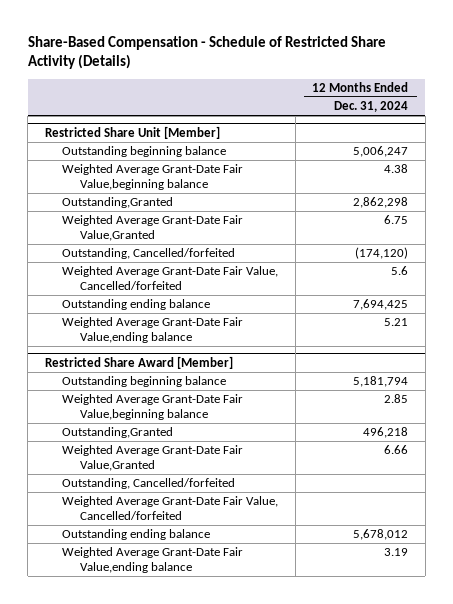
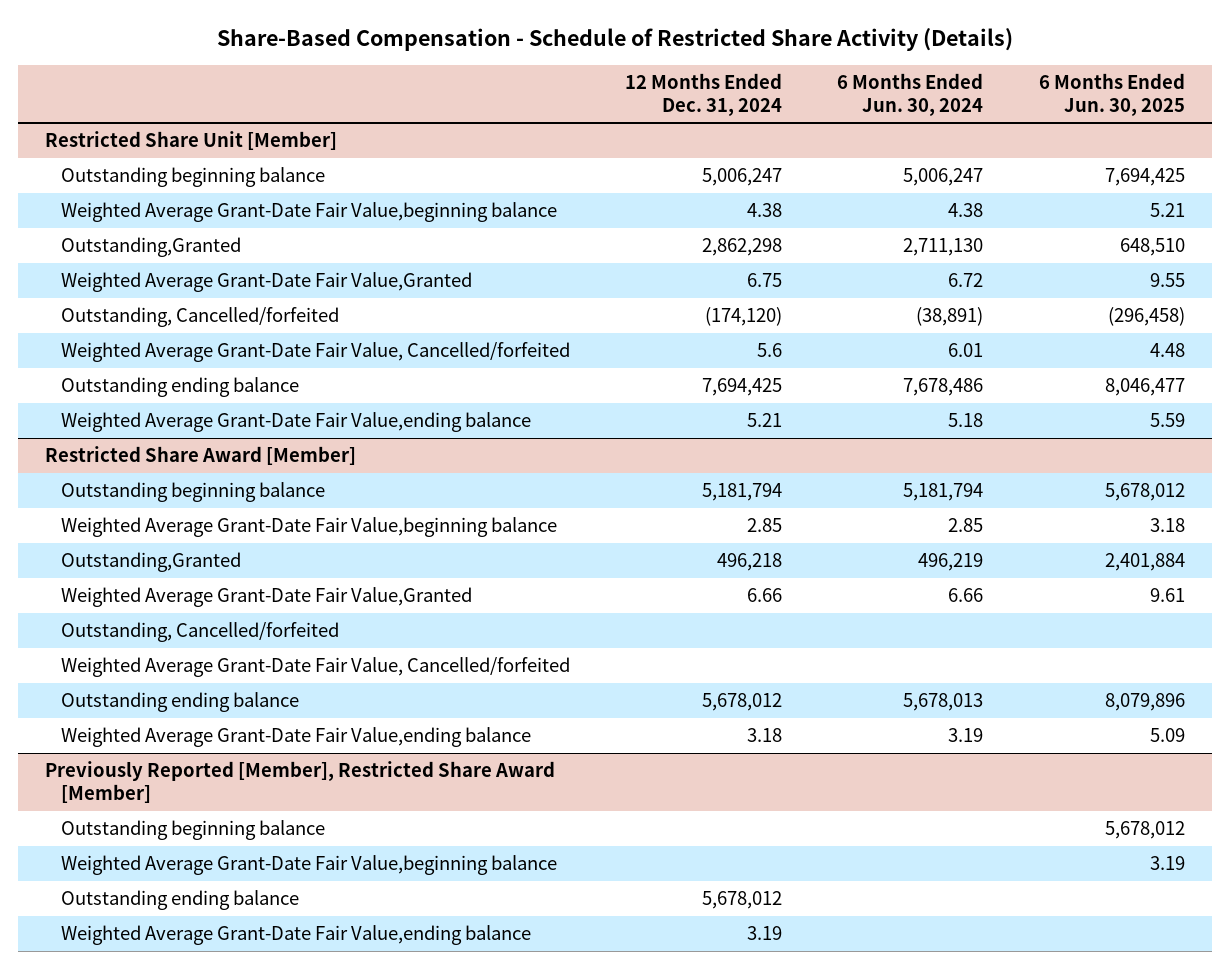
none -> [837,73,984,116] 6 Months Ended Jun. 30, 2024
none -> [1038,73,1185,116] 6 Months Ended Jun. 30, 2025
none -> [60,727,531,748] Weighted Average Grant-Date Fair Value,ending balance
none -> [45,761,556,803] Previously Reported [Member], Restricted Share Award [Member]
none -> [60,820,325,841] Outstanding beginning balance
none -> [60,855,557,876] Weighted Average Grant-Date Fair Value,beginning balance
none -> [60,890,299,911] Outstanding ending balance

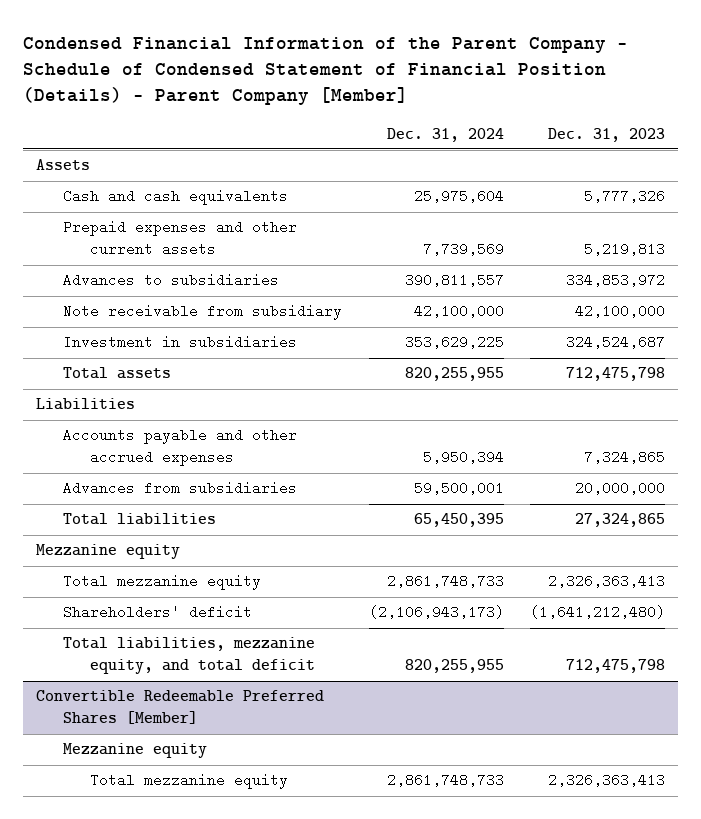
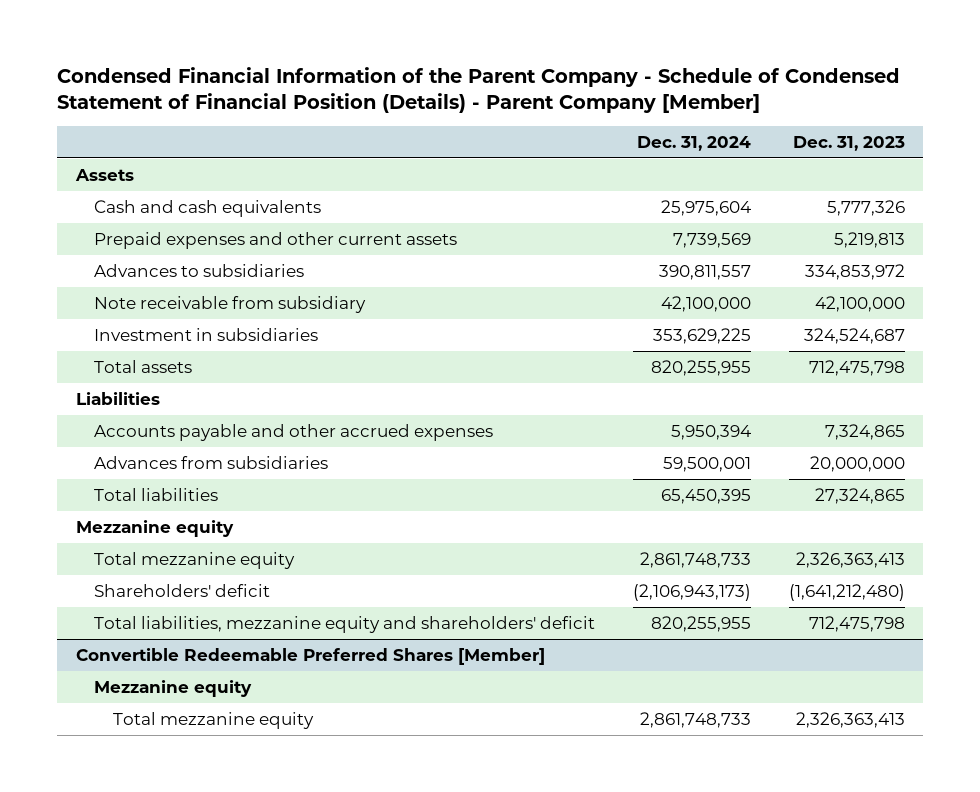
[63,637,316,675] Total liabilities, mezzanine equity, and total deficit -> [94,615,596,633] Total liabilities, mezzanine equity and shareholders' deficit

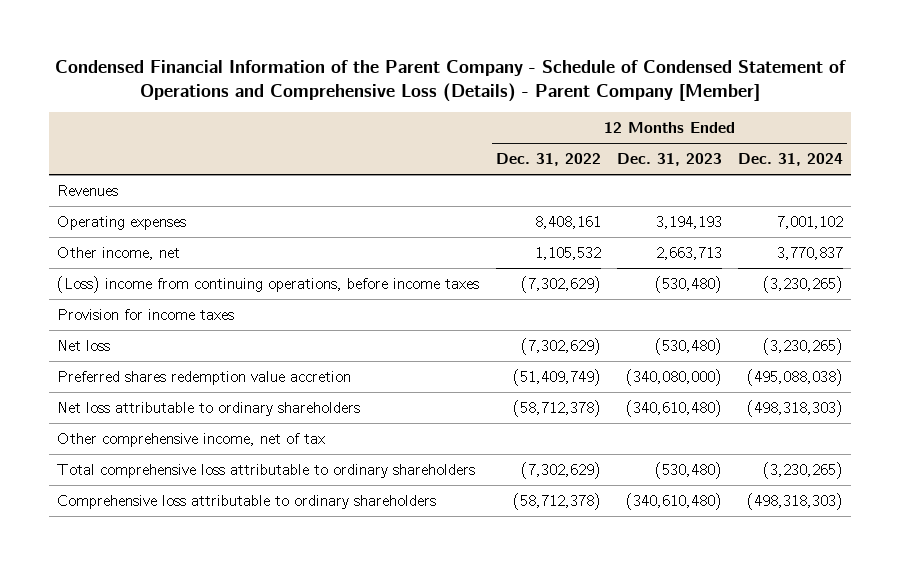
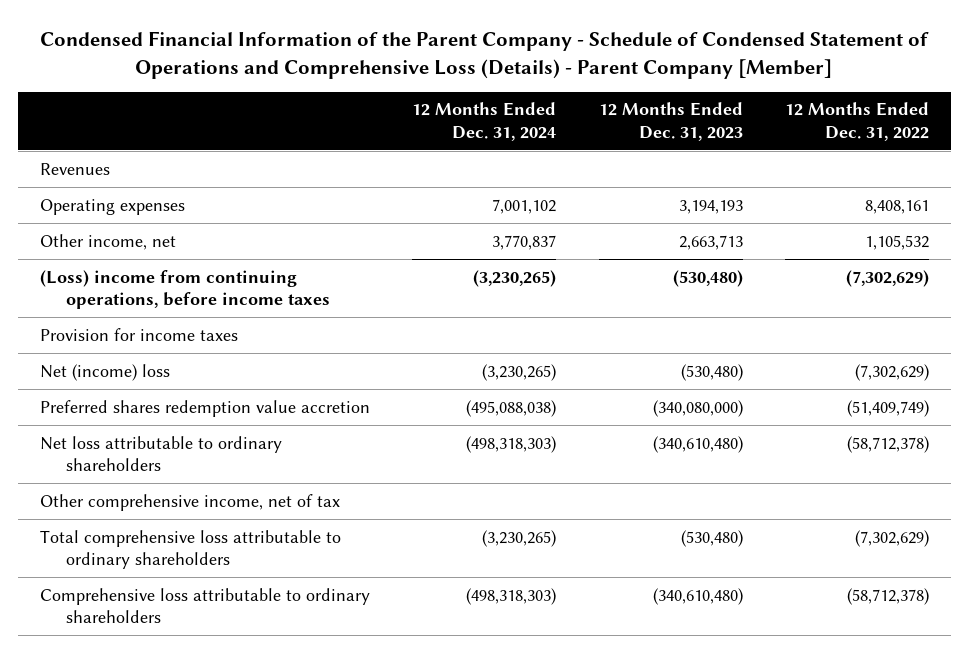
[57,339,111,351] Net loss -> [39,363,170,381] Net (income) loss

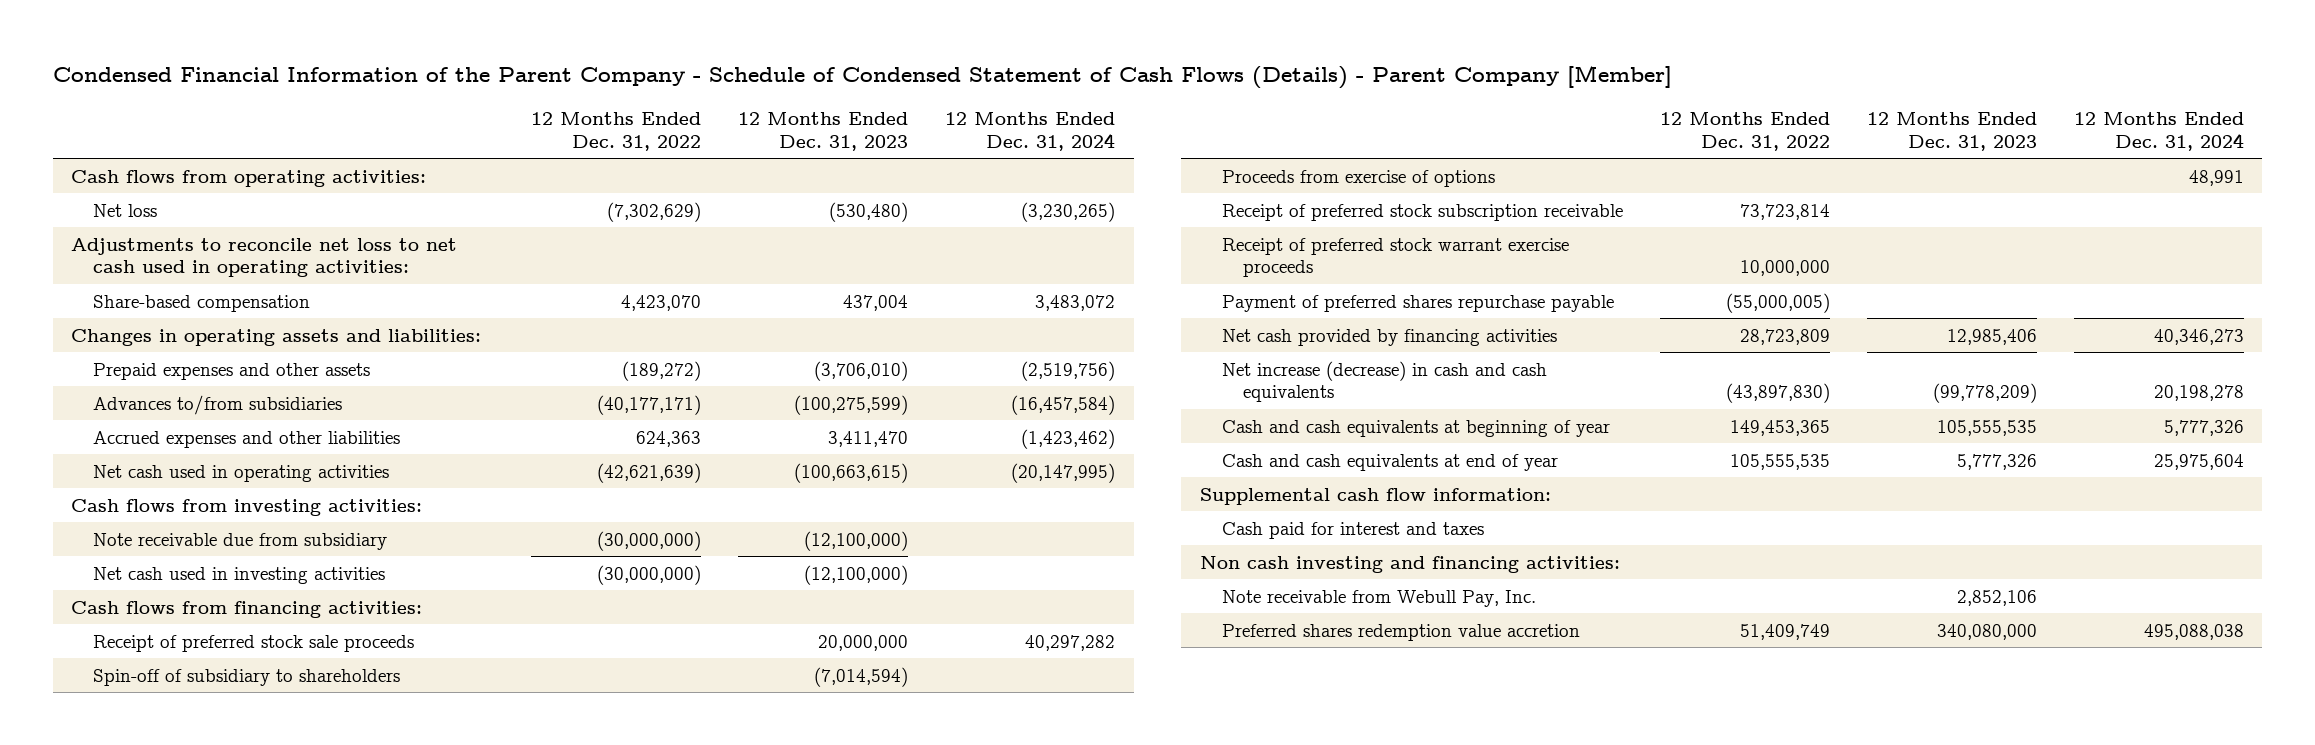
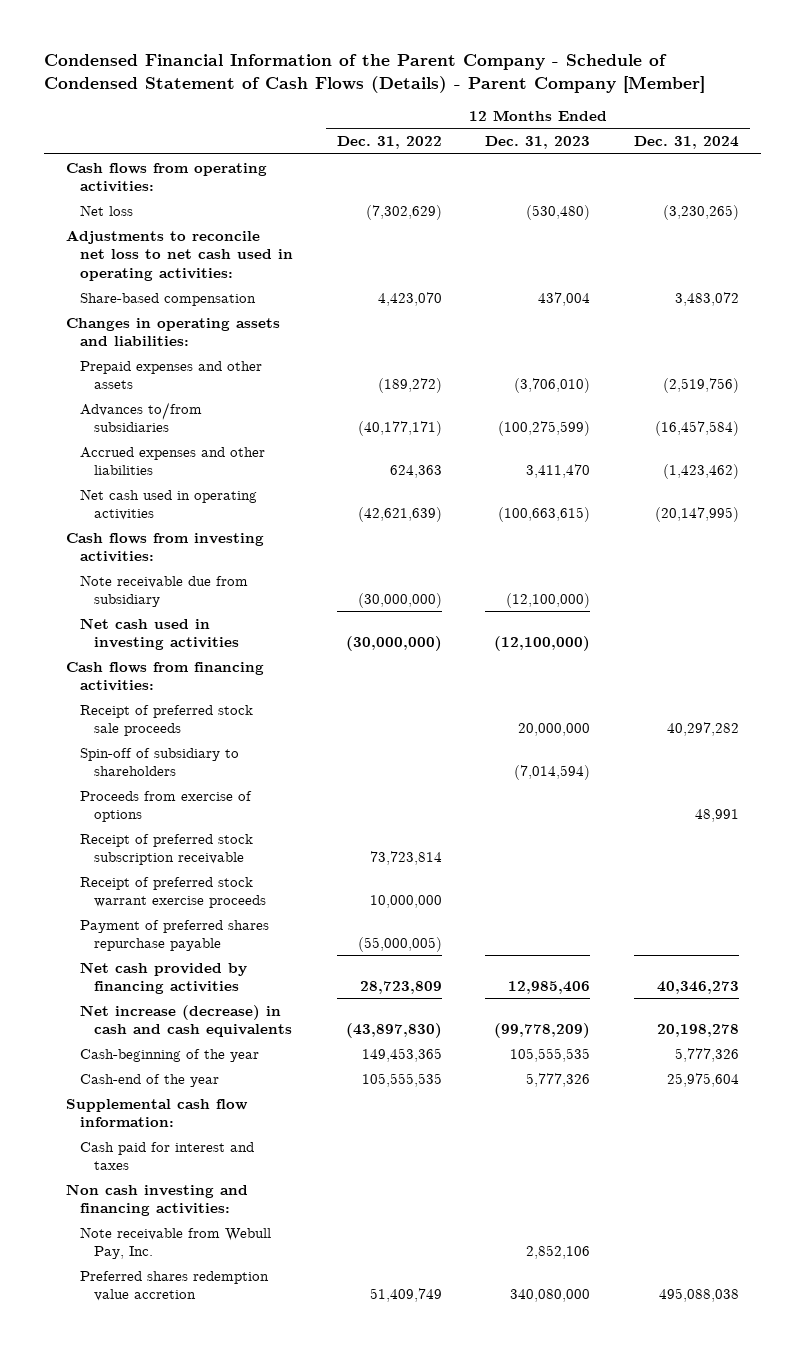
[1221,419,1610,437] Cash and cash equivalents at beginning of year -> [79,1048,259,1062] Cash-beginning of the year
[1221,453,1558,471] Cash and cash equivalents at end of year -> [79,1073,219,1087] Cash-end of the year

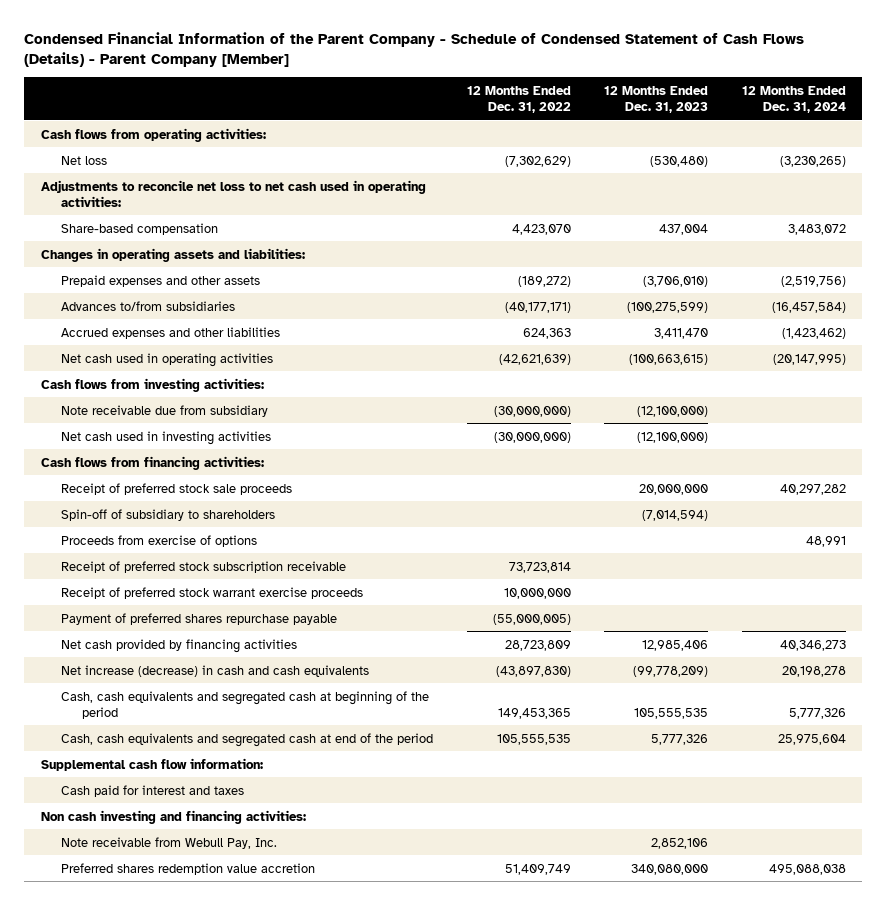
[79,1048,259,1062] Cash-beginning of the year -> [61,690,430,719] Cash, cash equivalents and segregated cash at beginning of the period
[79,1073,219,1087] Cash-end of the year -> [61,732,434,747] Cash, cash equivalents and segregated cash at end of the period

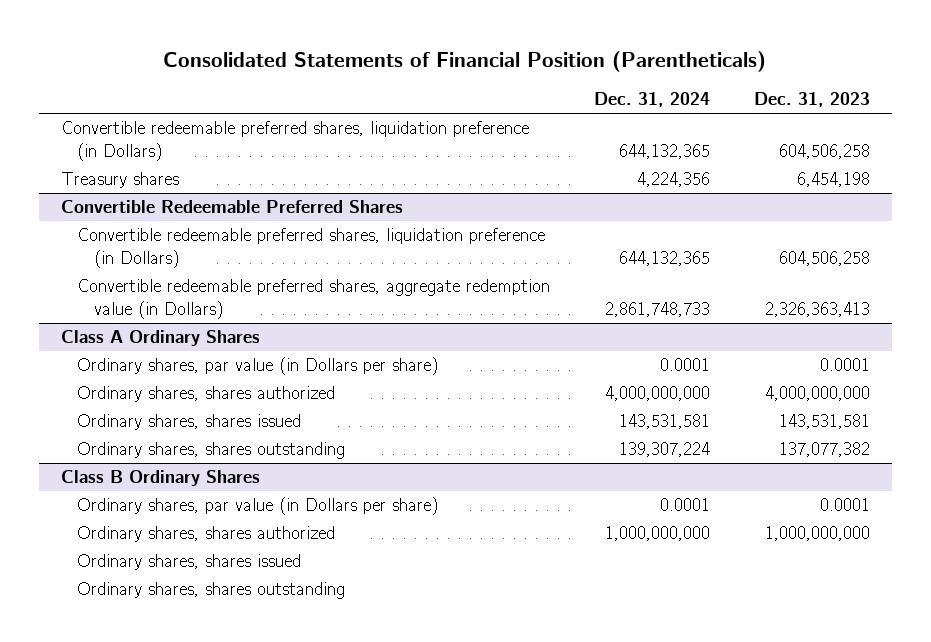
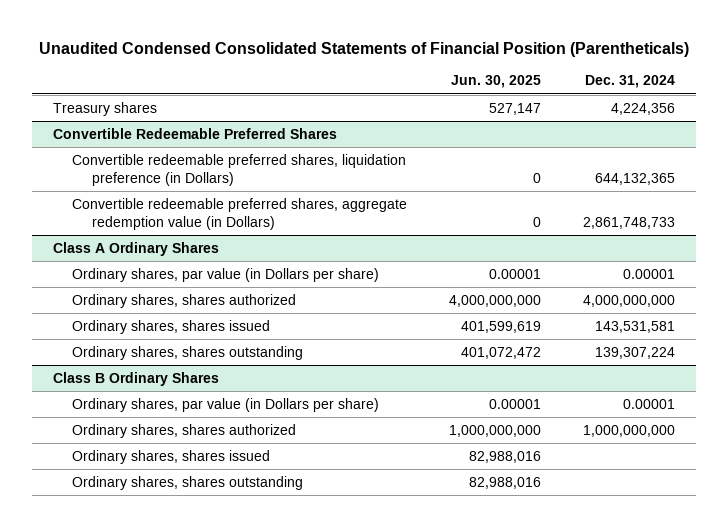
[163,50,767,72] Consolidated Statements of Financial Position (Parentheticals) -> [38,41,689,57] Unaudited Condensed Consolidated Statements of Financial Position (Parentheticals)
[753,92,870,108] Dec. 31, 2023 -> none
none -> [451,75,542,89] Jun. 30, 2025
[60,121,529,162] Convertible redeemable preferred shares, liquidation preference (in Dollars) -> none
[660,358,711,372] 0.0001 -> [623,268,676,279] 0.00001
[660,498,711,512] 0.0001 -> [623,398,676,409] 0.00001

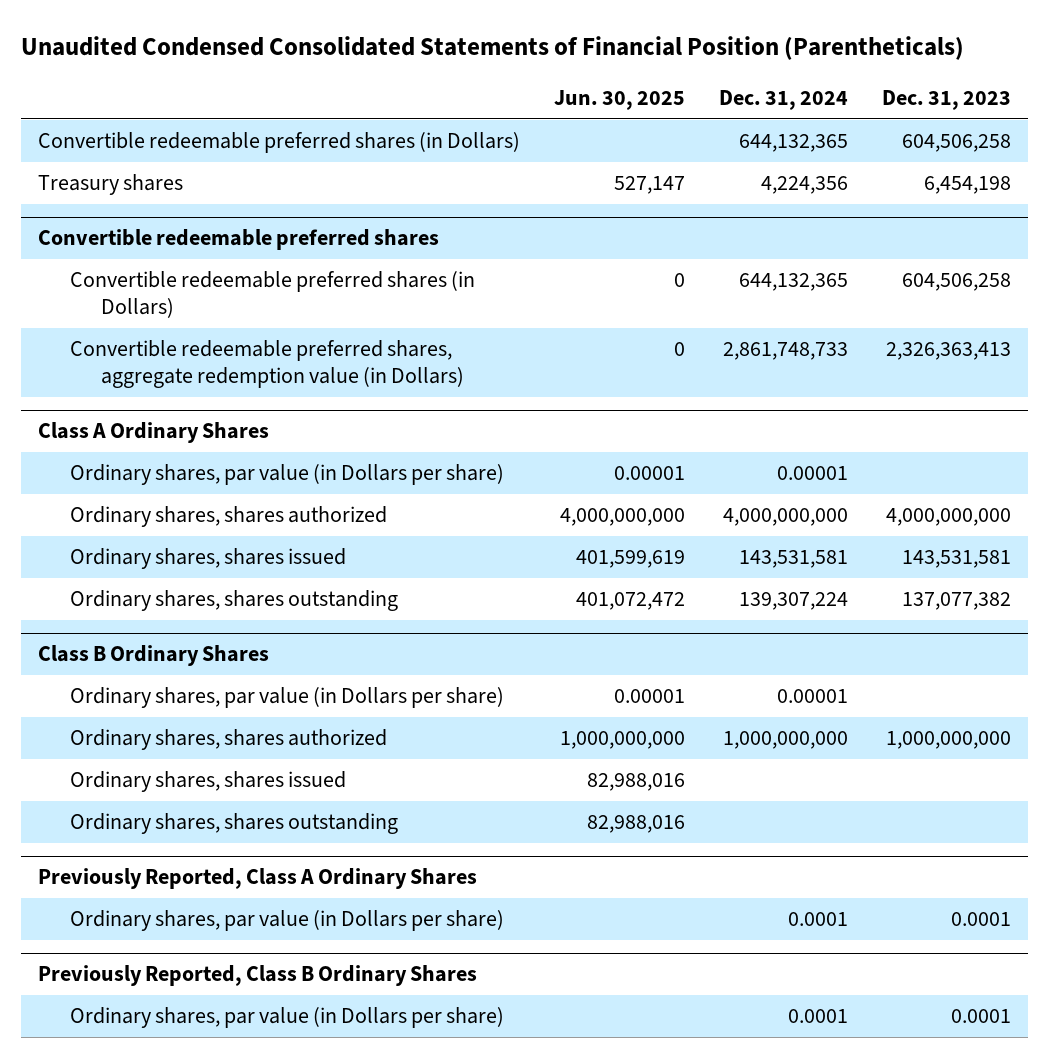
none -> [881,90,1011,111] Dec. 31, 2023
none -> [38,132,521,154] Convertible redeemable preferred shares (in Dollars)
[52,127,337,139] Convertible Redeemable Preferred Shares -> [38,229,440,251] Convertible redeemable preferred shares
[72,153,407,186] Convertible redeemable preferred shares, liquidation preference (in Dollars) -> [69,271,475,318] Convertible redeemable preferred shares (in Dollars)
none -> [38,868,478,890] Previously Reported, Class A Ordinary Shares
none -> [69,910,504,932] Ordinary shares, par value (in Dollars per share)
none -> [38,965,478,987] Previously Reported, Class B Ordinary Shares
none -> [69,1007,504,1029] Ordinary shares, par value (in Dollars per share)

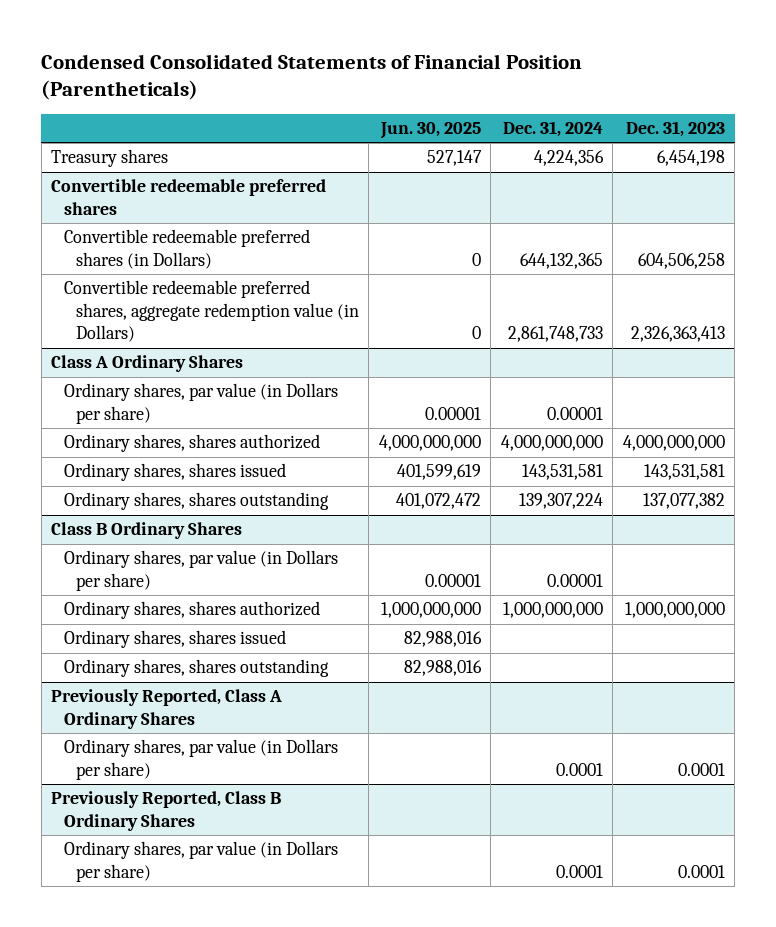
[21,36,965,61] Unaudited Condensed Consolidated Statements of Financial Position (Parentheticals) -> [41,53,583,100] Condensed Consolidated Statements of Financial Position (Parentheticals)
[38,132,521,154] Convertible redeemable preferred shares (in Dollars) -> none

